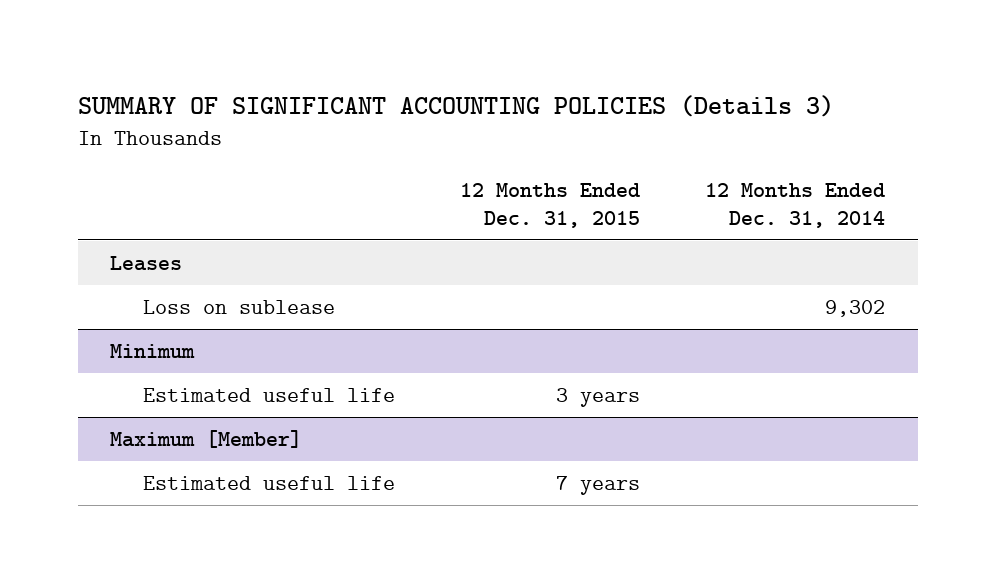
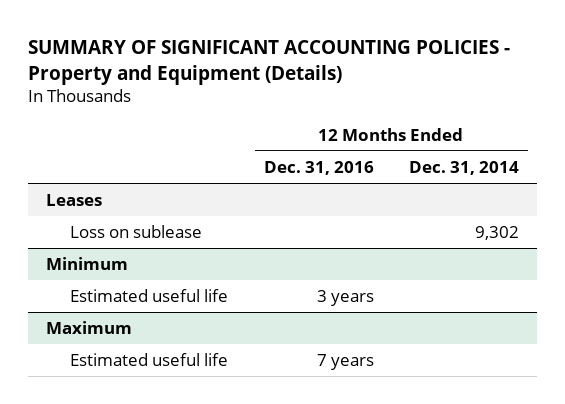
[77,94,834,117] SUMMARY OF SIGNIFICANT ACCOUNTING POLICIES (Details 3) -> [28,39,511,85] SUMMARY OF SIGNIFICANT ACCOUNTING POLICIES - Property and Equipment (Details)
[460,182,641,229] 12 Months Ended Dec. 31, 2015 -> none
none -> [263,161,374,176] Dec. 31, 2016
[110,429,303,448] Maximum [Member] -> [45,321,132,335] Maximum

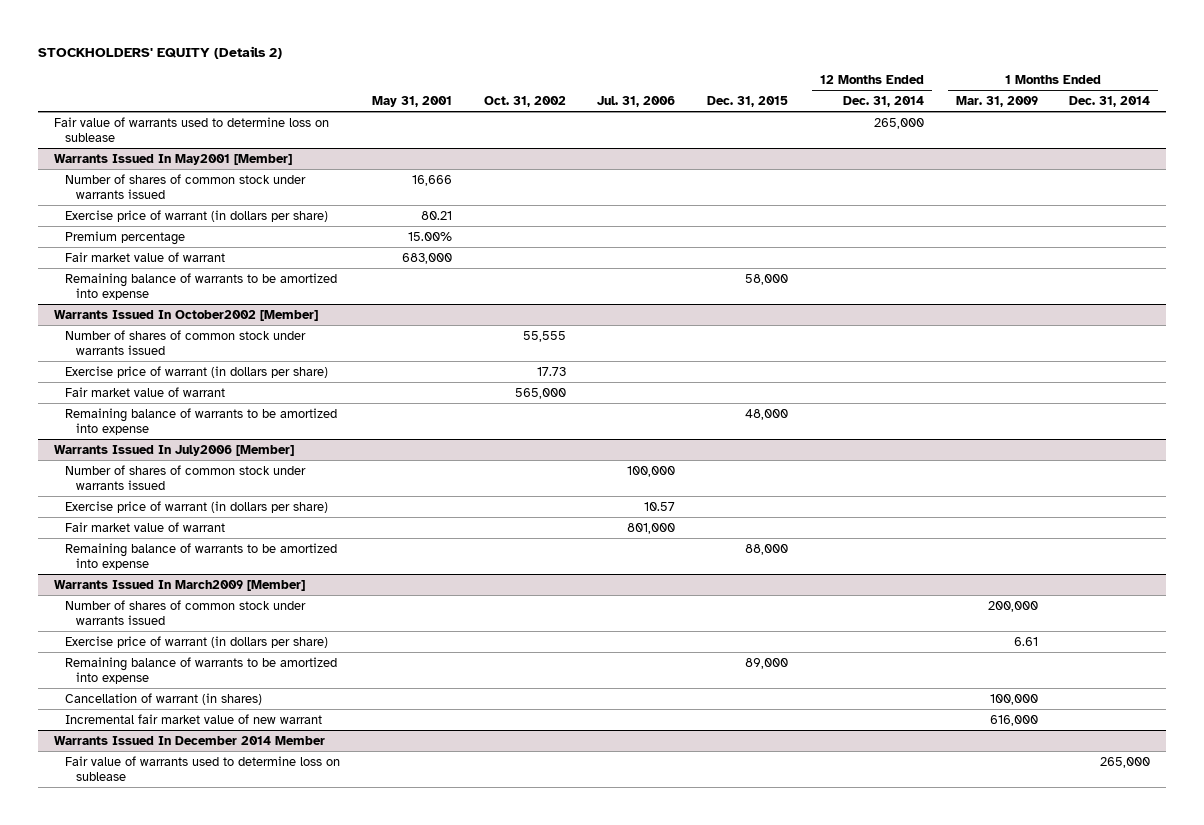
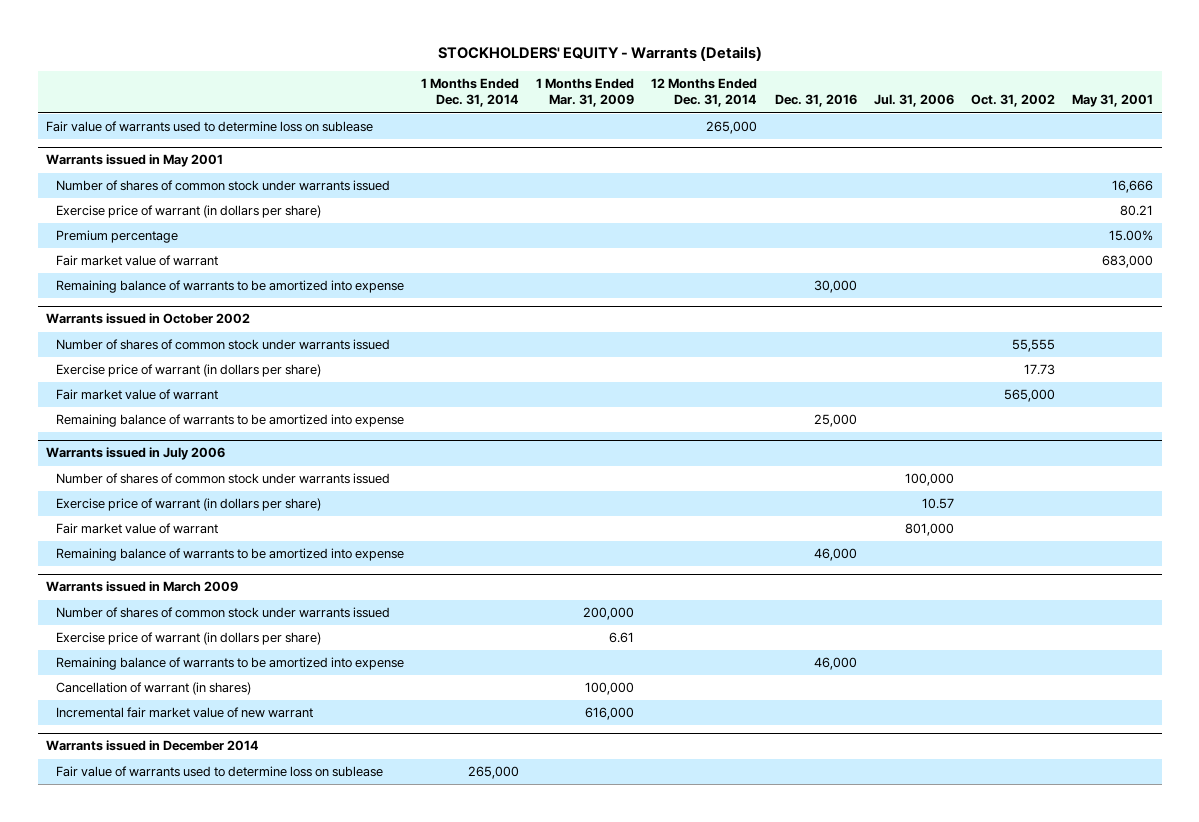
[37,45,282,59] STOCKHOLDERS' EQUITY (Details 2) -> [437,45,762,61] STOCKHOLDERS' EQUITY - Warrants (Details)
[707,96,789,108] Dec. 31, 2015 -> none
none -> [774,94,857,108] Dec. 31, 2016
[53,153,292,165] Warrants Issued In May2001 [Member] -> [46,154,224,168] Warrants issued in May 2001
[53,309,318,321] Warrants Issued In October2002 [Member] -> [46,313,251,325] Warrants issued in October 2002
[53,444,294,456] Warrants Issued In July2006 [Member] -> [46,447,226,461] Warrants issued in July 2006
[53,579,305,591] Warrants Issued In March2009 [Member] -> [46,581,239,593] Warrants issued in March 2009
[53,735,325,745] Warrants Issued In December 2014 Member -> [46,740,260,752] Warrants issued in December 2014

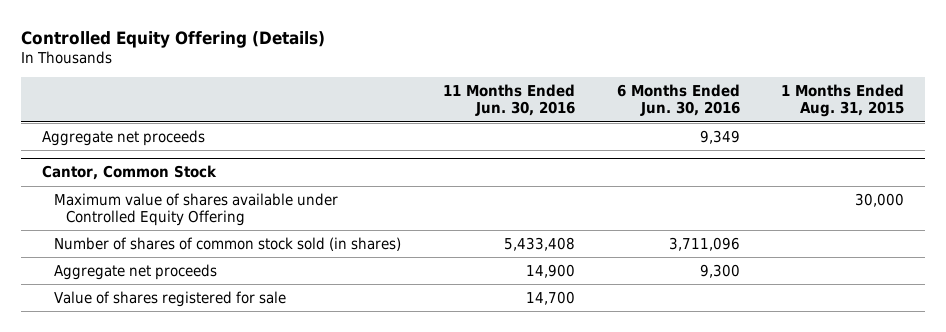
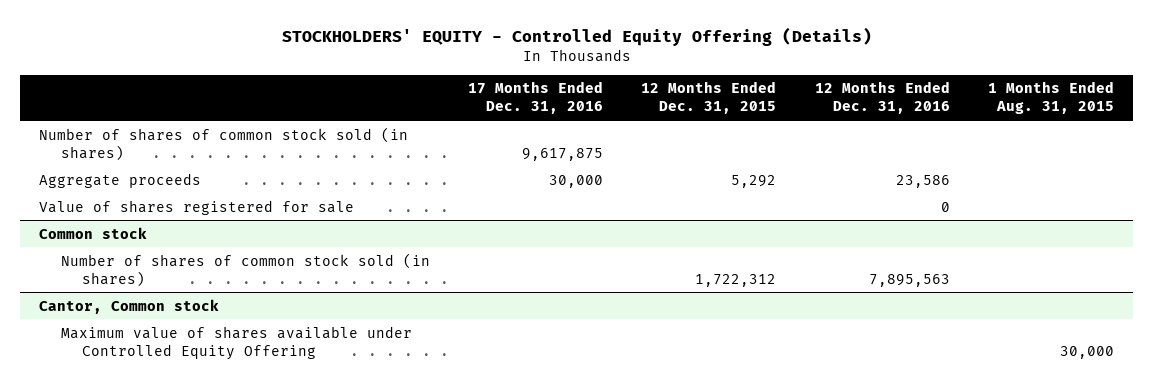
[21,30,326,48] Controlled Equity Offering (Details) -> [281,26,872,46] STOCKHOLDERS' EQUITY - Controlled Equity Offering (Details)
[442,84,575,117] 11 Months Ended Jun. 30, 2016 -> none
[616,84,740,117] 6 Months Ended Jun. 30, 2016 -> none
none -> [468,81,604,115] 17 Months Ended Dec. 31, 2016
none -> [641,81,777,115] 12 Months Ended Dec. 31, 2015
none -> [814,81,950,115] 12 Months Ended Dec. 31, 2016
none -> [39,126,409,161] Number of shares of common stock sold (in shares)
[42,129,206,146] Aggregate net proceeds -> [39,172,202,188] Aggregate proceeds
none -> [39,199,355,215] Value of shares registered for sale
none -> [39,226,148,239] Common stock
none -> [60,252,430,287] Number of shares of common stock sold (in shares)
[42,165,218,181] Cantor, Common Stock -> [39,298,220,314] Cantor, Common stock
[54,236,402,251] Number of shares of common stock sold (in shares) -> none
[54,263,218,280] Aggregate net proceeds -> none
[54,290,287,307] Value of shares registered for sale -> none

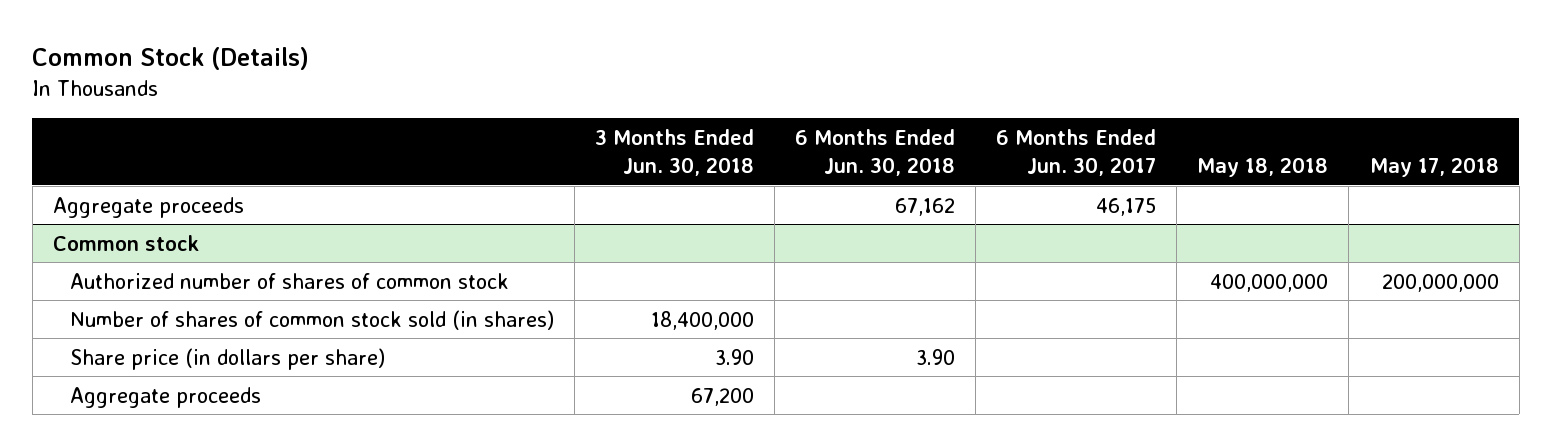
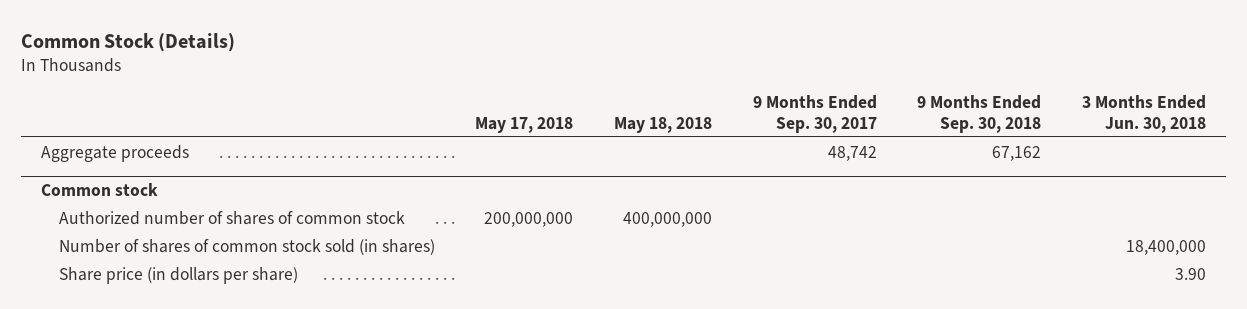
[795,128,956,177] 6 Months Ended Jun. 30, 2018 -> none
[996,128,1157,177] 6 Months Ended Jun. 30, 2017 -> none
none -> [752,95,877,133] 9 Months Ended Sep. 30, 2017
none -> [917,95,1042,133] 9 Months Ended Sep. 30, 2018
[69,386,261,408] Aggregate proceeds -> none

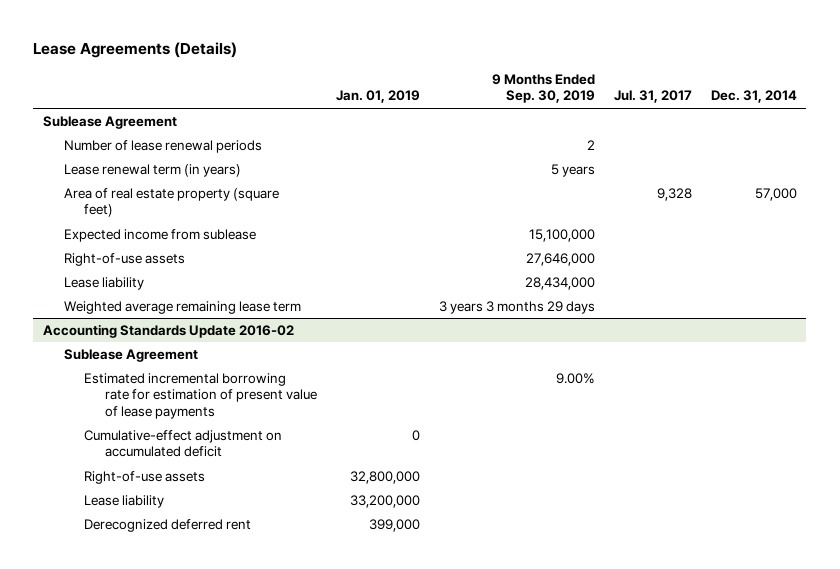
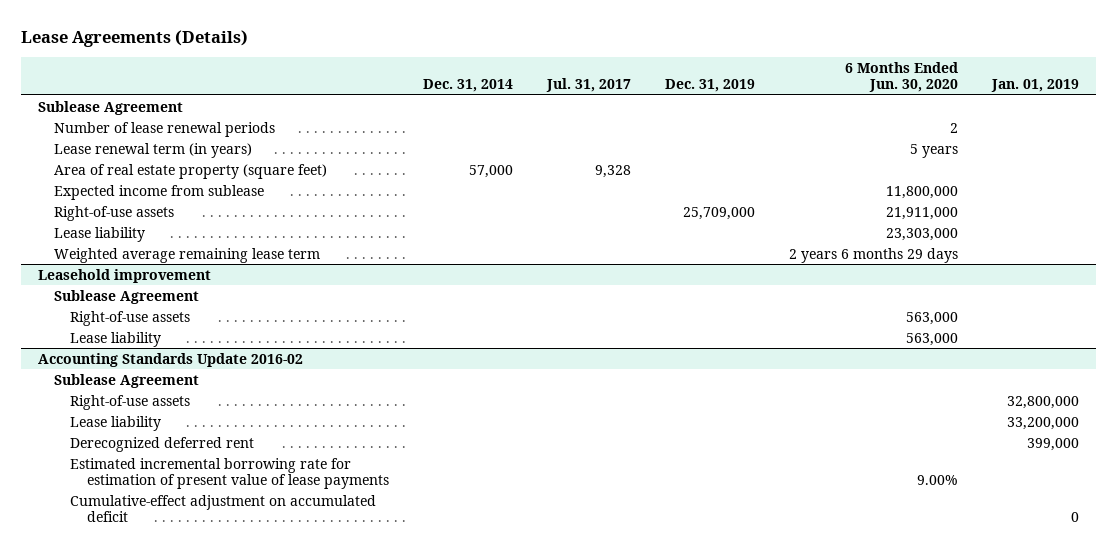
[492,74,596,104] 9 Months Ended Sep. 30, 2019 -> none
none -> [664,79,755,93] Dec. 31, 2019
none -> [845,61,959,93] 6 Months Ended Jun. 30, 2020
none -> [38,268,212,283] Leasehold improvement
none -> [54,289,200,304] Sublease Agreement
none -> [70,310,191,326] Right-of-use assets
none -> [70,331,162,347] Lease liability
[84,372,318,419] Estimated incremental borrowing rate for estimation of present value of lease payments -> [70,457,389,489] Estimated incremental borrowing rate for estimation of present value of lease payments
[84,429,283,458] Cumulative-effect adjustment on accumulated deficit -> [70,494,377,522] Cumulative-effect adjustment on accumulated deficit

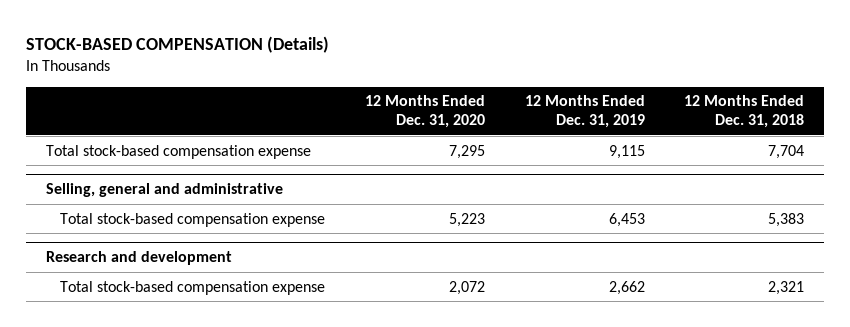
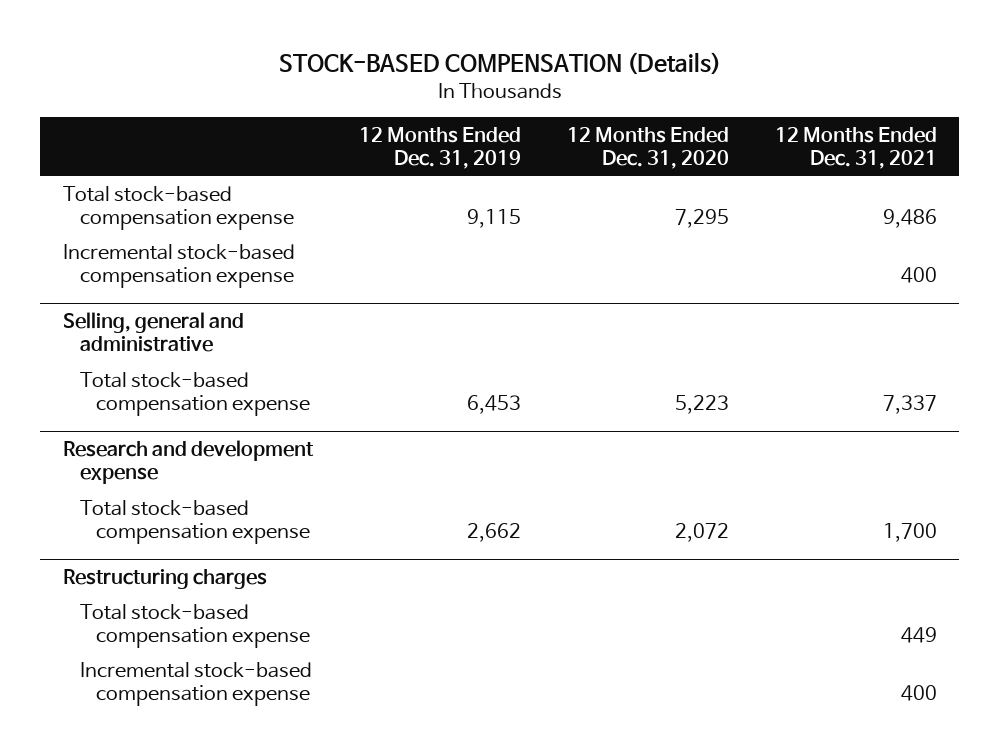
[684,95,805,129] 12 Months Ended Dec. 31, 2018 -> none
none -> [774,127,937,170] 12 Months Ended Dec. 31, 2021
none -> [63,243,296,288] Incremental stock-based compensation expense
[45,251,232,266] Research and development -> [63,440,315,485] Research and development expense
none -> [63,569,268,590] Restructuring charges
none -> [79,603,311,648] Total stock-based compensation expense
none -> [79,661,312,706] Incremental stock-based compensation expense

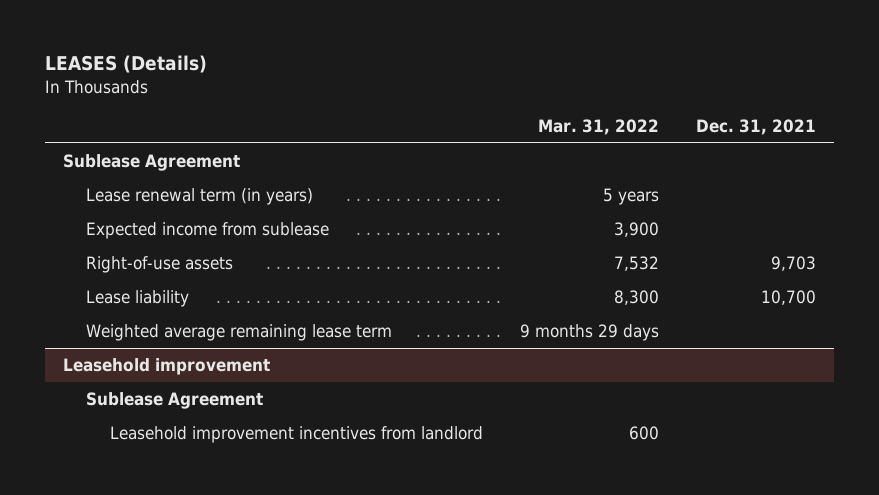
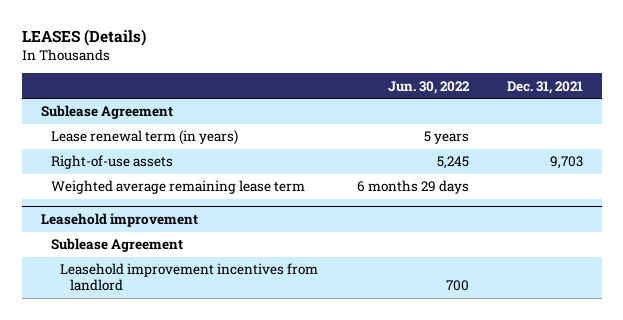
[537,118,659,135] Mar. 31, 2022 -> none
none -> [387,80,470,94] Jun. 30, 2022
[86,221,330,239] Expected income from sublease -> none
[86,289,190,307] Lease liability -> none

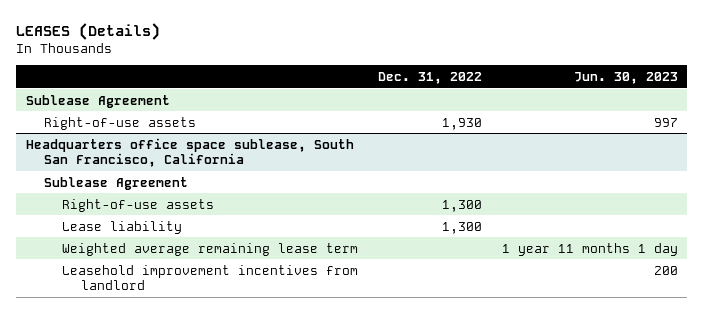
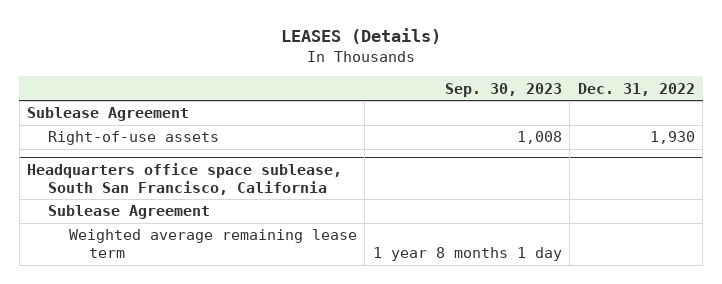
[573,72,678,85] Jun. 30, 2023 -> none
none -> [444,82,562,97] Sep. 30, 2023
[62,198,215,212] Right-of-use assets -> none
[62,220,183,234] Lease liability -> none
[62,264,359,291] Leasehold improvement incentives from landlord -> none

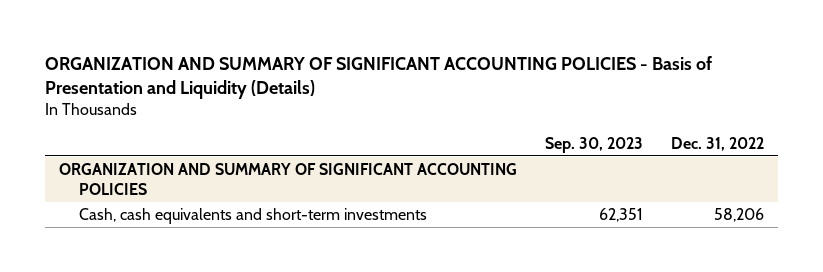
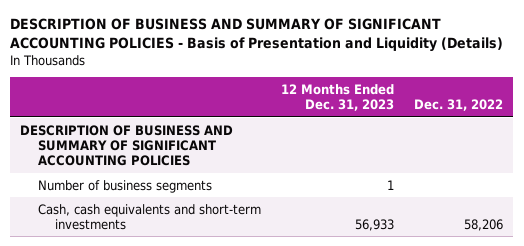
[45,55,713,100] ORGANIZATION AND SUMMARY OF SIGNIFICANT ACCOUNTING POLICIES - Basis of Presentation and Liquidity (Details) -> [10,18,504,53] DESCRIPTION OF BUSINESS AND SUMMARY OF SIGNIFICANT ACCOUNTING POLICIES - Basis of Presentation and Liquidity (Details)
[545,137,644,154] Sep. 30, 2023 -> none
none -> [280,83,394,112] 12 Months Ended Dec. 31, 2023
[59,162,518,195] ORGANIZATION AND SUMMARY OF SIGNIFICANT ACCOUNTING POLICIES -> [20,124,234,167] DESCRIPTION OF BUSINESS AND SUMMARY OF SIGNIFICANT ACCOUNTING POLICIES
none -> [37,179,212,193] Number of business segments

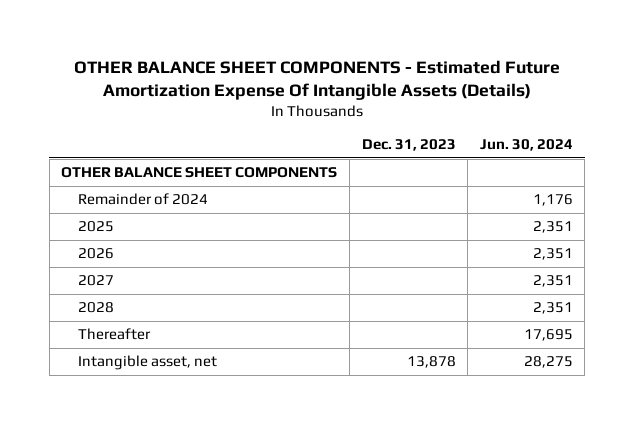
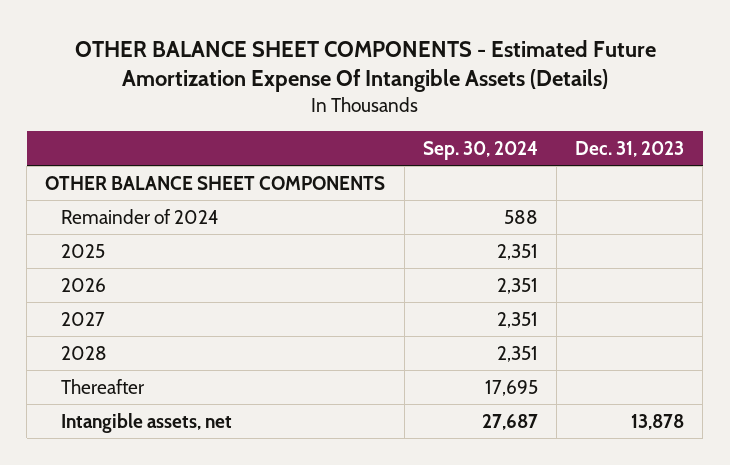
[479,139,573,152] Jun. 30, 2024 -> none
none -> [422,141,538,161] Sep. 30, 2024
[78,355,218,371] Intangible asset, net -> [60,412,232,433] Intangible assets, net

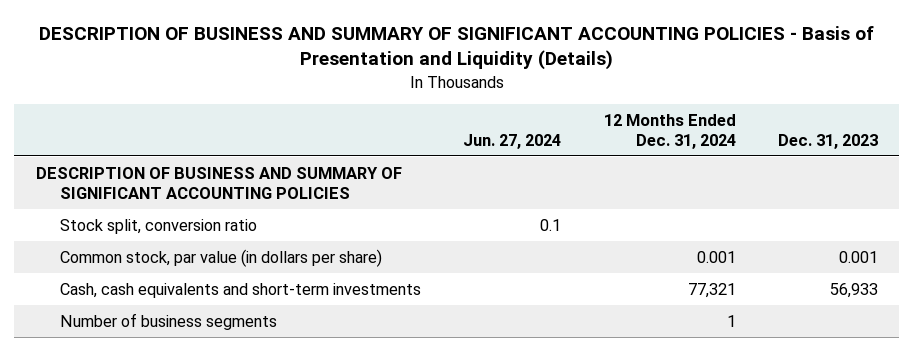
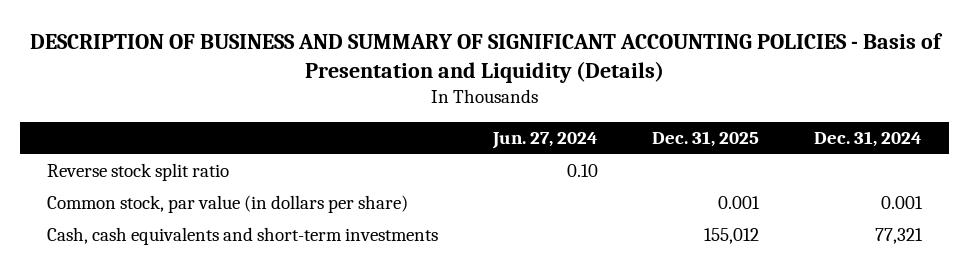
[603,113,736,149] 12 Months Ended Dec. 31, 2024 -> none
[777,133,878,149] Dec. 31, 2023 -> none
none -> [652,131,760,148] Dec. 31, 2025
none -> [814,131,923,148] Dec. 31, 2024
[35,166,402,199] DESCRIPTION OF BUSINESS AND SUMMARY OF SIGNIFICANT ACCOUNTING POLICIES -> none
[60,218,258,234] Stock split, conversion ratio -> [47,163,230,182] Reverse stock split ratio
[540,218,562,231] 0.1 -> [566,164,598,178] 0.10
[60,312,278,330] Number of business segments -> none

